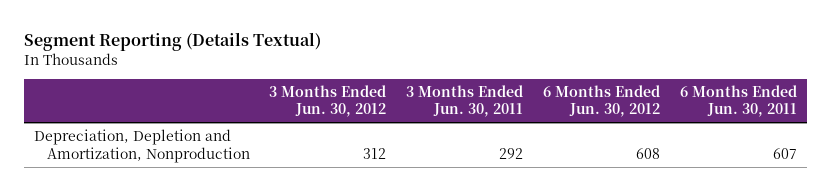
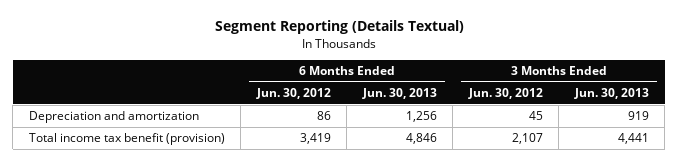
[406,84,524,118] 3 Months Ended Jun. 30, 2011 -> none
[679,84,797,118] 6 Months Ended Jun. 30, 2011 -> none
none -> [361,87,437,99] Jun. 30, 2013
none -> [573,87,649,99] Jun. 30, 2013
[34,129,250,163] Depreciation, Depletion and Amortization, Nonproduction -> [28,111,199,124] Depreciation and amortization
[363,147,387,159] 312 -> [528,111,543,121] 45
[636,147,661,159] 608 -> [316,111,331,121] 86
none -> [28,133,225,146] Total income tax benefit (provision)

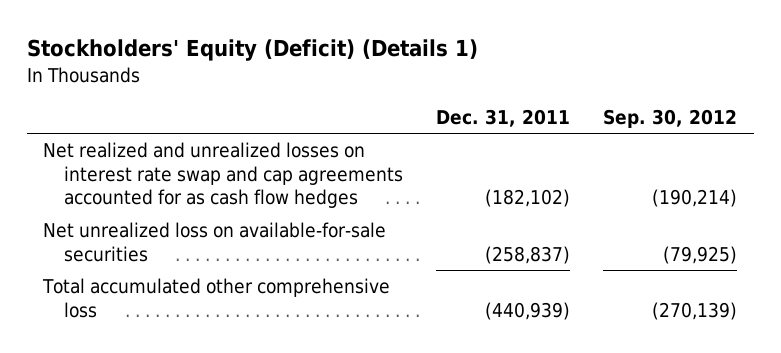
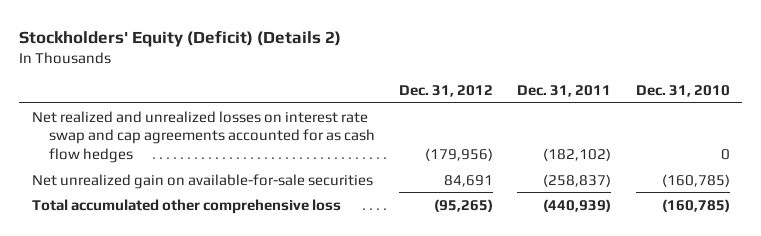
[26,39,478,62] Stockholders' Equity (Deficit) (Details 1) -> [19,29,342,47] Stockholders' Equity (Deficit) (Details 2)
[603,108,738,128] Sep. 30, 2012 -> none
none -> [399,84,494,97] Dec. 31, 2012
none -> [635,84,730,97] Dec. 31, 2010
[43,222,387,262] Net unrealized loss on available-for-sale securities -> [31,173,373,189] Net unrealized gain on available-for-sale securities

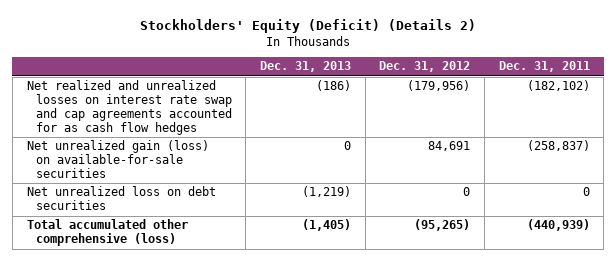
[635,84,730,97] Dec. 31, 2010 -> none
none -> [259,61,351,73] Dec. 31, 2013
[31,173,373,189] Net unrealized gain on available-for-sale securities -> [26,140,209,179] Net unrealized gain (loss) on available-for-sale securities
none -> [26,186,216,211] Net unrealized loss on debt securities
[31,198,341,214] Total accumulated other comprehensive loss -> [26,219,188,247] Total accumulated other comprehensive (loss)

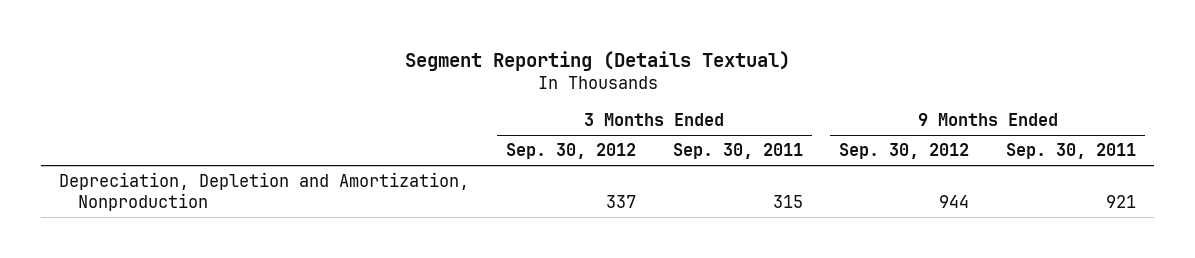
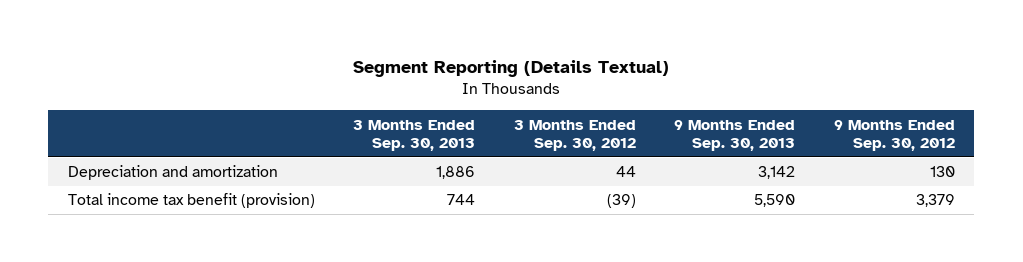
[672,143,803,160] Sep. 30, 2011 -> none
[1005,143,1136,160] Sep. 30, 2011 -> none
none -> [353,119,476,151] 3 Months Ended Sep. 30, 2013
none -> [674,119,796,151] 9 Months Ended Sep. 30, 2013
[59,172,470,212] Depreciation, Depletion and Amortization, Nonproduction -> [67,165,278,181] Depreciation and amortization
[605,195,636,209] 337 -> [615,166,636,178] 44
[939,195,970,209] 944 -> [930,166,956,178] 130
none -> [67,193,315,209] Total income tax benefit (provision)

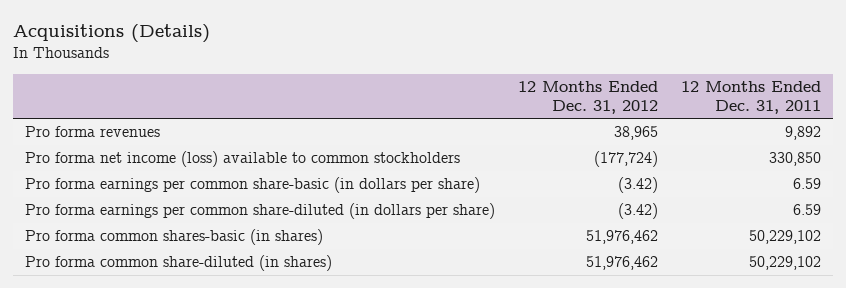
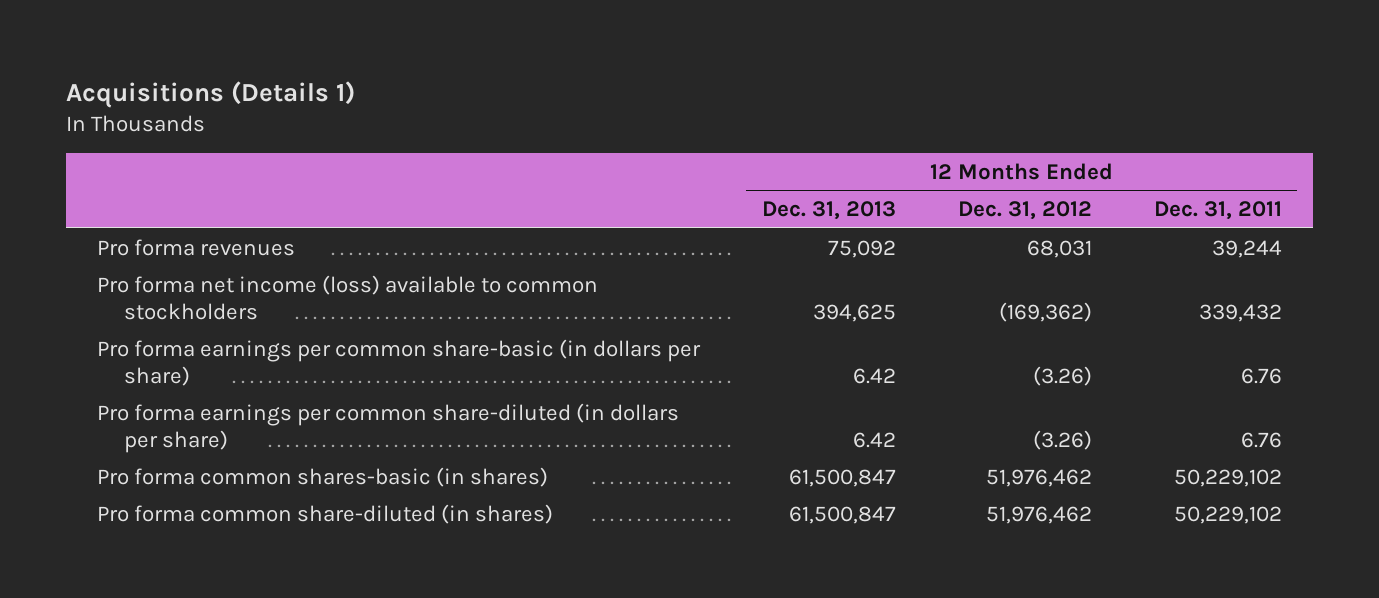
[12,23,210,43] Acquisitions (Details) -> [65,80,355,108] Acquisitions (Details 1)
none -> [761,201,896,221] Dec. 31, 2013
[614,126,659,141] 38,965 -> [1026,239,1092,258] 68,031
[785,126,822,141] 9,892 -> [1211,239,1282,258] 39,244
[594,151,659,168] (177,724) -> [998,301,1092,322] (169,362)
[769,152,822,167] 330,850 -> [1198,303,1282,322] 339,432
[618,177,659,194] (3.42) -> [1032,365,1092,386] (3.26)
[793,178,822,190] 6.59 -> [1240,367,1282,384] 6.76
[618,203,659,220] (3.42) -> [1032,429,1092,450] (3.26)
[793,204,822,216] 6.59 -> [1240,431,1282,448] 6.76

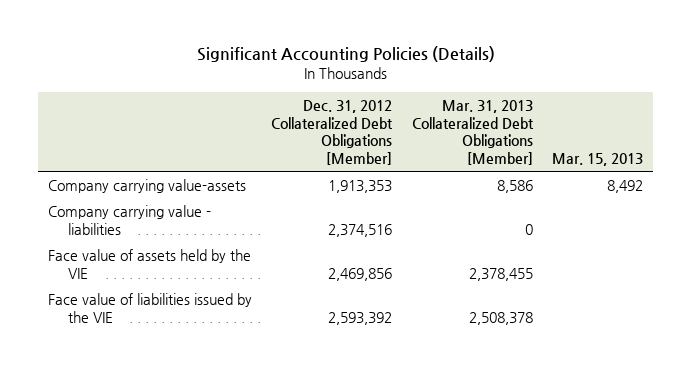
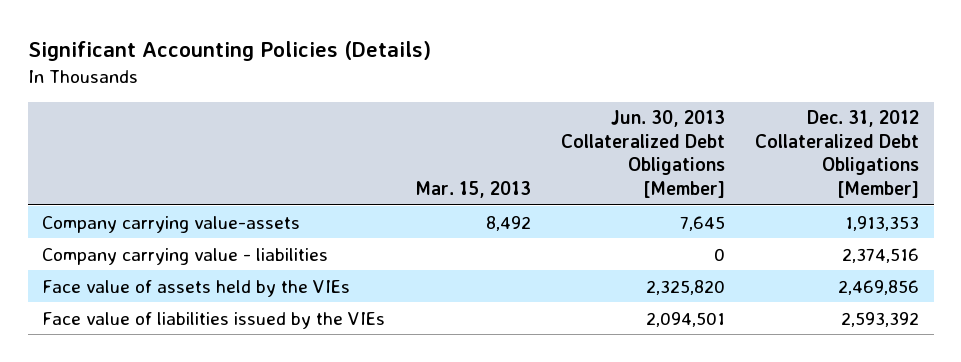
[411,100,534,165] Mar. 31, 2013 Collateralized Debt Obligations [Member] -> none
none -> [561,110,726,198] Jun. 30, 2013 Collateralized Debt Obligations [Member]
[47,249,251,279] Face value of assets held by the VIE -> [42,279,351,297] Face value of assets held by the VIEs
[47,293,252,323] Face value of liabilities issued by the VIE -> [42,311,386,329] Face value of liabilities issued by the VIEs

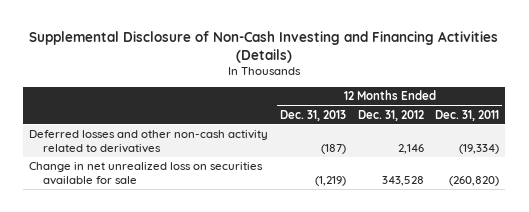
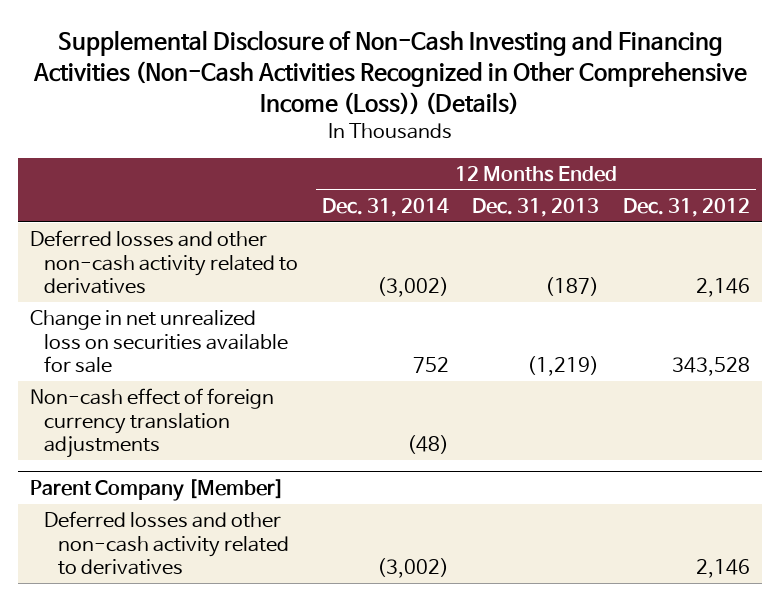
[29,30,499,63] Supplemental Disclosure of Non-Cash Investing and Financing Activities (Details) -> [32,29,747,115] Supplemental Disclosure of Non-Cash Investing and Financing Activities (Non-Cash Activities Recognized in Other Comprehensive Income (Loss)) (Details)
[435,109,500,121] Dec. 31, 2011 -> none
none -> [321,197,449,217] Dec. 31, 2014
none -> [29,388,274,459] Non-cash effect of foreign currency translation adjustments
none -> [29,479,284,502] Parent Company [Member]
none -> [44,511,290,576] Deferred losses and other non-cash activity related to derivatives

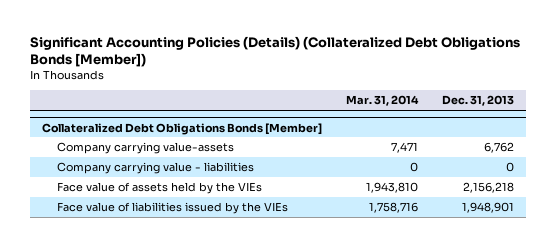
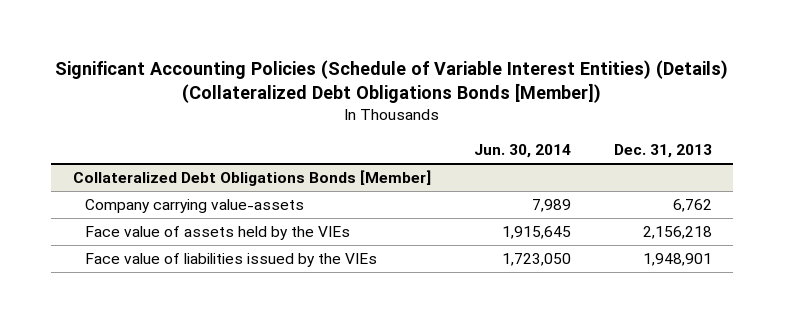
[29,35,520,68] Significant Accounting Policies (Details) (Collateralized Debt Obligations Bonds [Member]) -> [55,60,729,104] Significant Accounting Policies (Schedule of Variable Interest Entities) (Details) (Collateralized Debt Obligations Bonds [Member])
[345,95,419,107] Mar. 31, 2014 -> none
none -> [473,143,571,158] Jun. 30, 2014
[57,161,255,174] Company carrying value - liabilities -> none

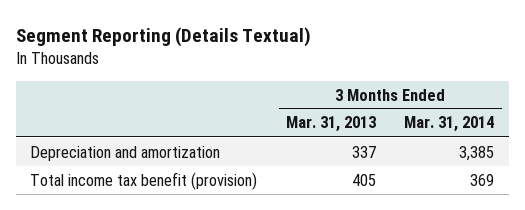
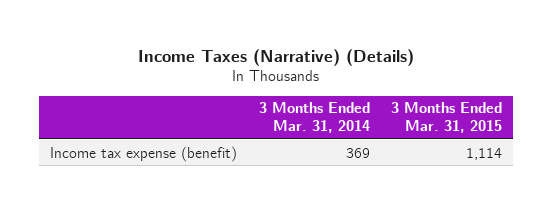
[16,26,312,47] Segment Reporting (Details Textual) -> [138,48,415,66] Income Taxes (Narrative) (Details)
[285,116,376,133] Mar. 31, 2013 -> none
none -> [391,102,503,133] 3 Months Ended Mar. 31, 2015
[30,145,221,161] Depreciation and amortization -> none
[30,171,258,190] Total income tax benefit (provision) -> [50,145,238,162] Income tax expense (benefit)

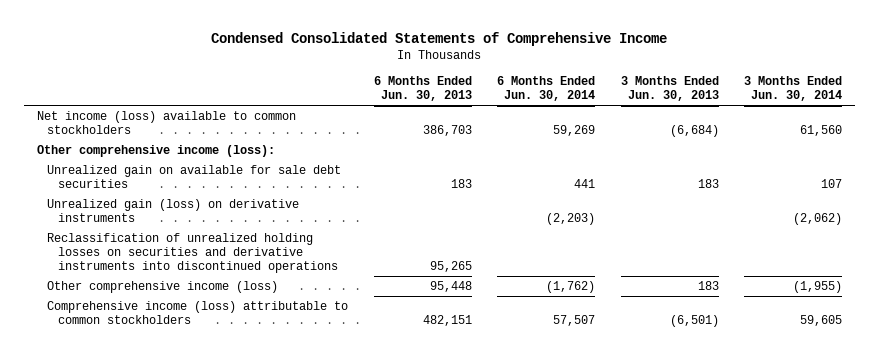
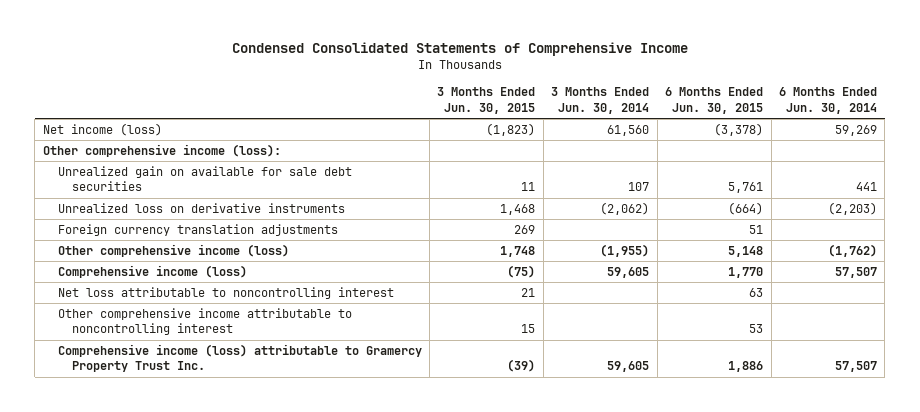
[373,76,472,102] 6 Months Ended Jun. 30, 2013 -> none
[620,76,719,102] 3 Months Ended Jun. 30, 2013 -> none
none -> [437,87,536,114] 3 Months Ended Jun. 30, 2015
none -> [665,87,764,114] 6 Months Ended Jun. 30, 2015
[36,110,296,135] Net income (loss) available to common stockholders -> [42,123,162,137] Net income (loss)
[47,232,339,274] Reclassification of unrealized holding losses on securities and derivative instruments into discontinued operations -> none
[47,198,300,223] Unrealized gain (loss) on derivative instruments -> [57,203,345,214] Unrealized loss on derivative instruments
none -> [57,224,338,237] Foreign currency translation adjustments
none -> [57,265,247,279] Comprehensive income (loss)
none -> [57,287,394,300] Net loss attributable to noncontrolling interest
none -> [57,308,352,336] Other comprehensive income attributable to noncontrolling interest
[47,300,349,325] Comprehensive income (loss) attributable to common stockholders -> [57,344,422,373] Comprehensive income (loss) attributable to Gramercy Property Trust Inc.

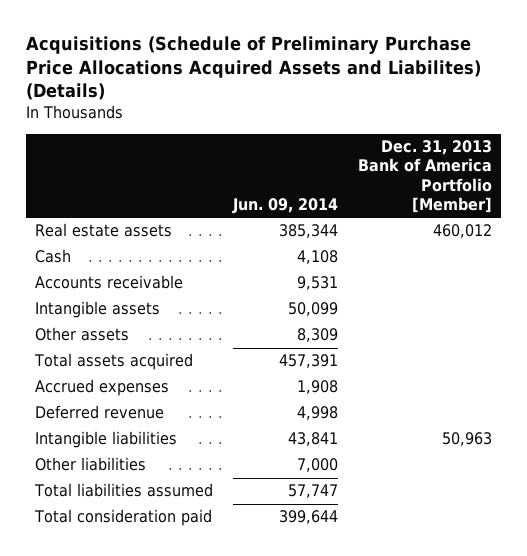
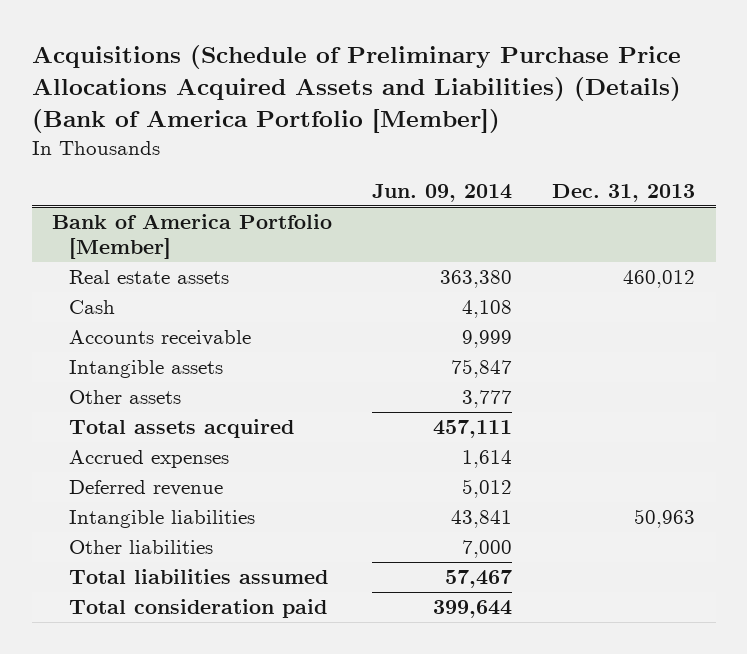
[25,35,481,101] Acquisitions (Schedule of Preliminary Purchase Price Allocations Acquired Assets and Liabilites) (Details) -> [31,45,681,134] Acquisitions (Schedule of Preliminary Purchase Price Allocations Acquired Assets and Liabilities) (Details) (Bank of America Portfolio [Member])
[357,140,492,213] Dec. 31, 2013 Bank of America Portfolio [Member] -> none
none -> [552,183,696,202] Dec. 31, 2013
none -> [51,214,332,260] Bank of America Portfolio [Member]
[279,224,339,239] 385,344 -> [440,270,513,289] 363,380
[297,276,339,291] 9,531 -> [462,330,513,349] 9,999
[288,302,339,317] 50,099 -> [451,359,513,379] 75,847
[297,328,339,343] 8,309 -> [462,390,513,409] 3,777
[279,354,339,369] 457,391 -> [433,420,513,439] 457,111
[297,380,339,395] 1,908 -> [462,450,513,469] 1,614
[297,406,339,421] 4,998 -> [462,479,513,499] 5,012
[288,484,339,499] 57,747 -> [445,570,513,589] 57,467

